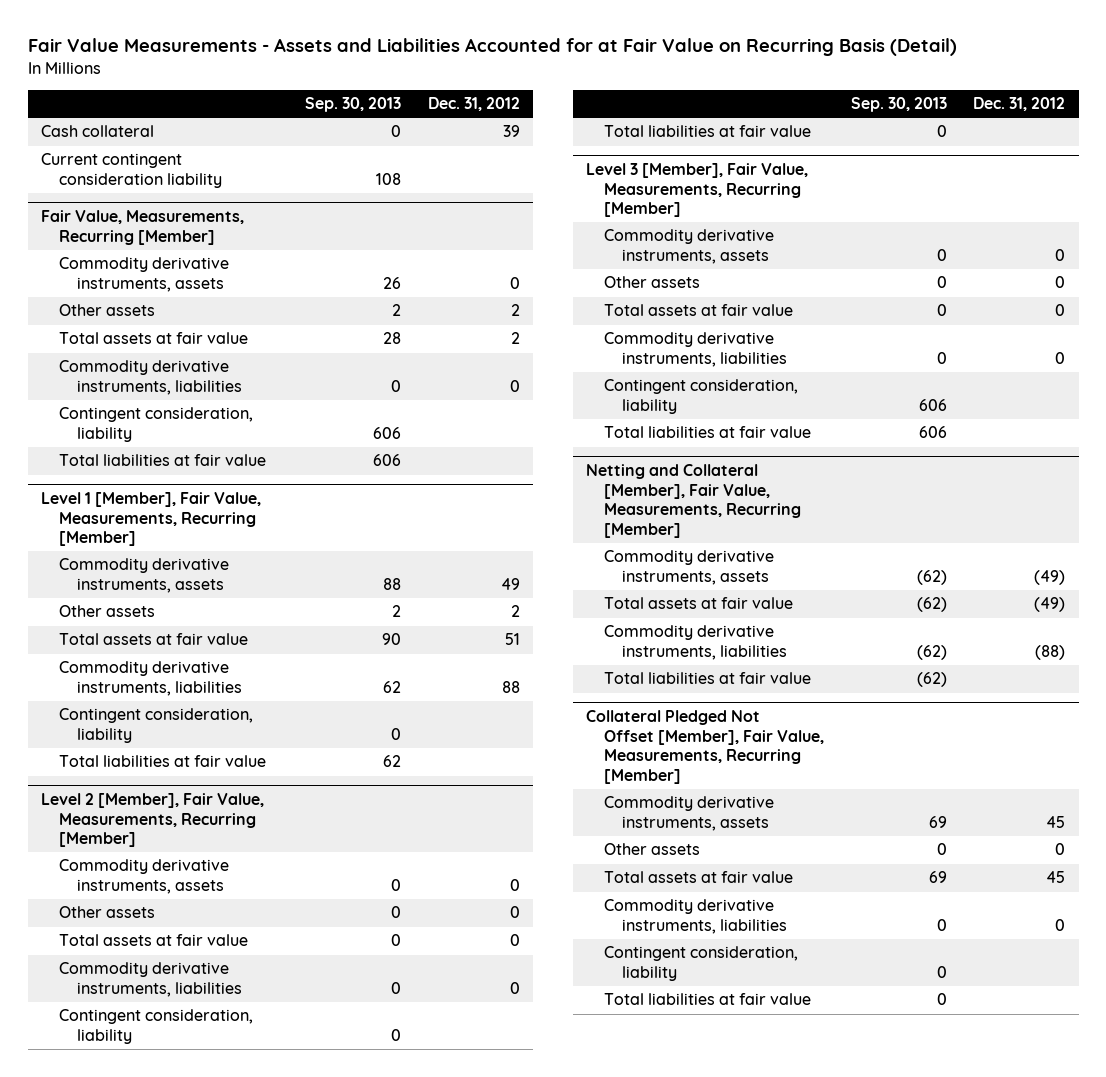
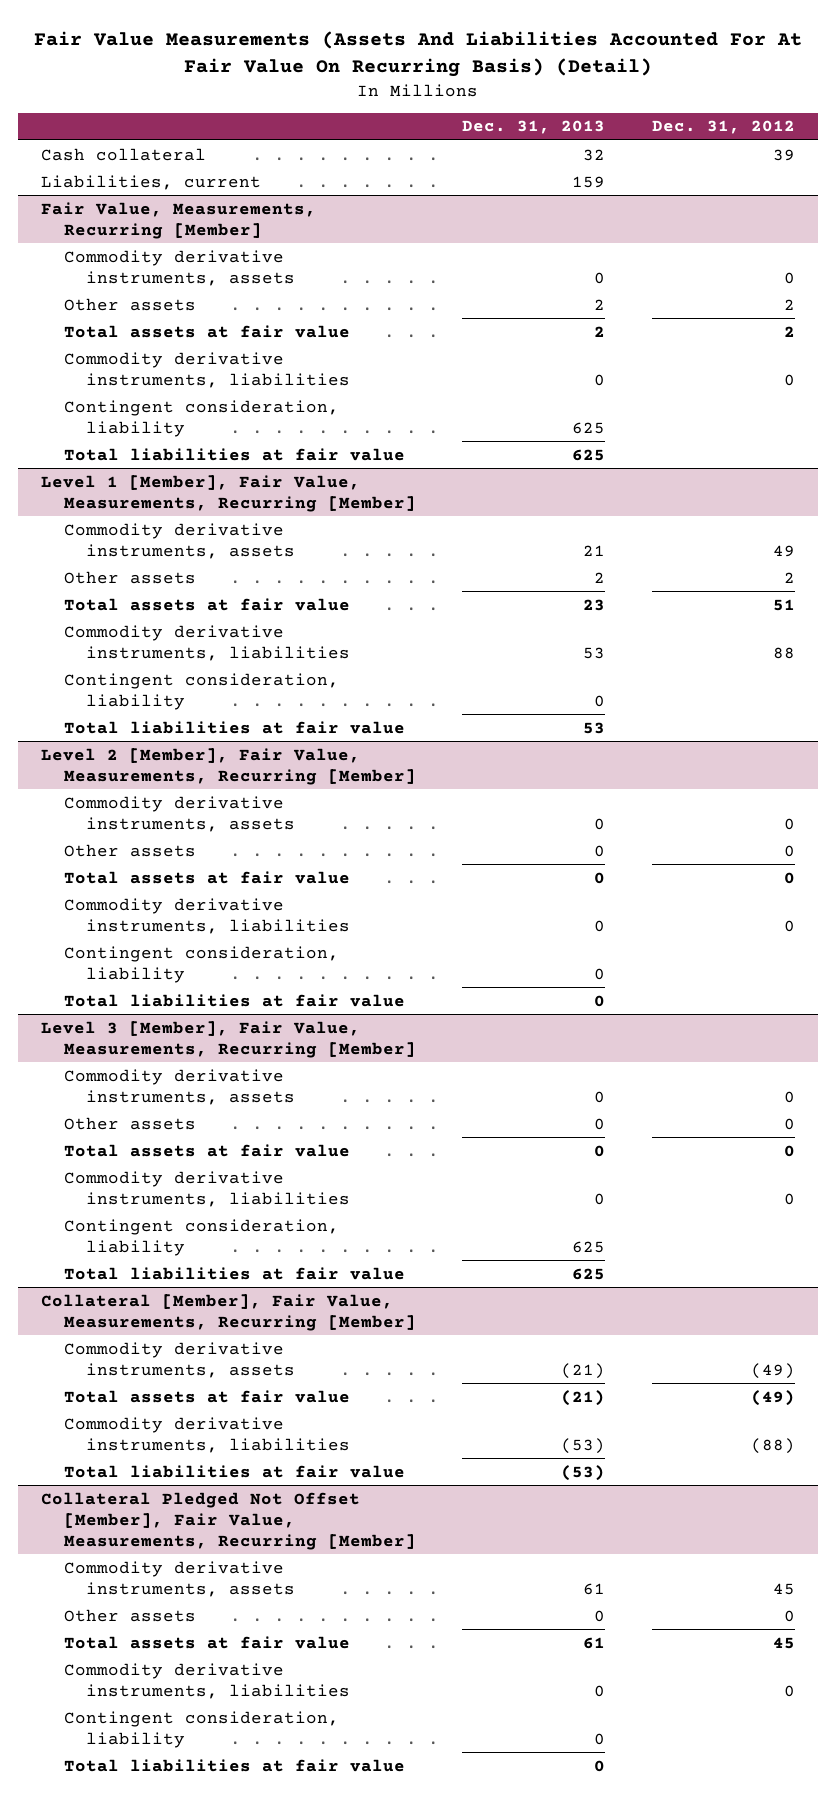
[27,38,957,57] Fair Value Measurements - Assets and Liabilities Accounted for at Fair Value on Recurring Basis (Detail) -> [34,31,803,78] Fair Value Measurements (Assets And Liabilities Accounted For At Fair Value On Recurring Basis) (Detail)
[305,97,402,113] Sep. 30, 2013 -> none
none -> [462,120,606,135] Dec. 31, 2013
[41,153,222,189] Current contingent consideration liability -> [41,174,262,190] Liabilities, current
[586,464,802,538] Netting and Collateral [Member], Fair Value, Measurements, Recurring [Member] -> [41,1293,416,1331] Collateral [Member], Fair Value, Measurements, Recurring [Member]

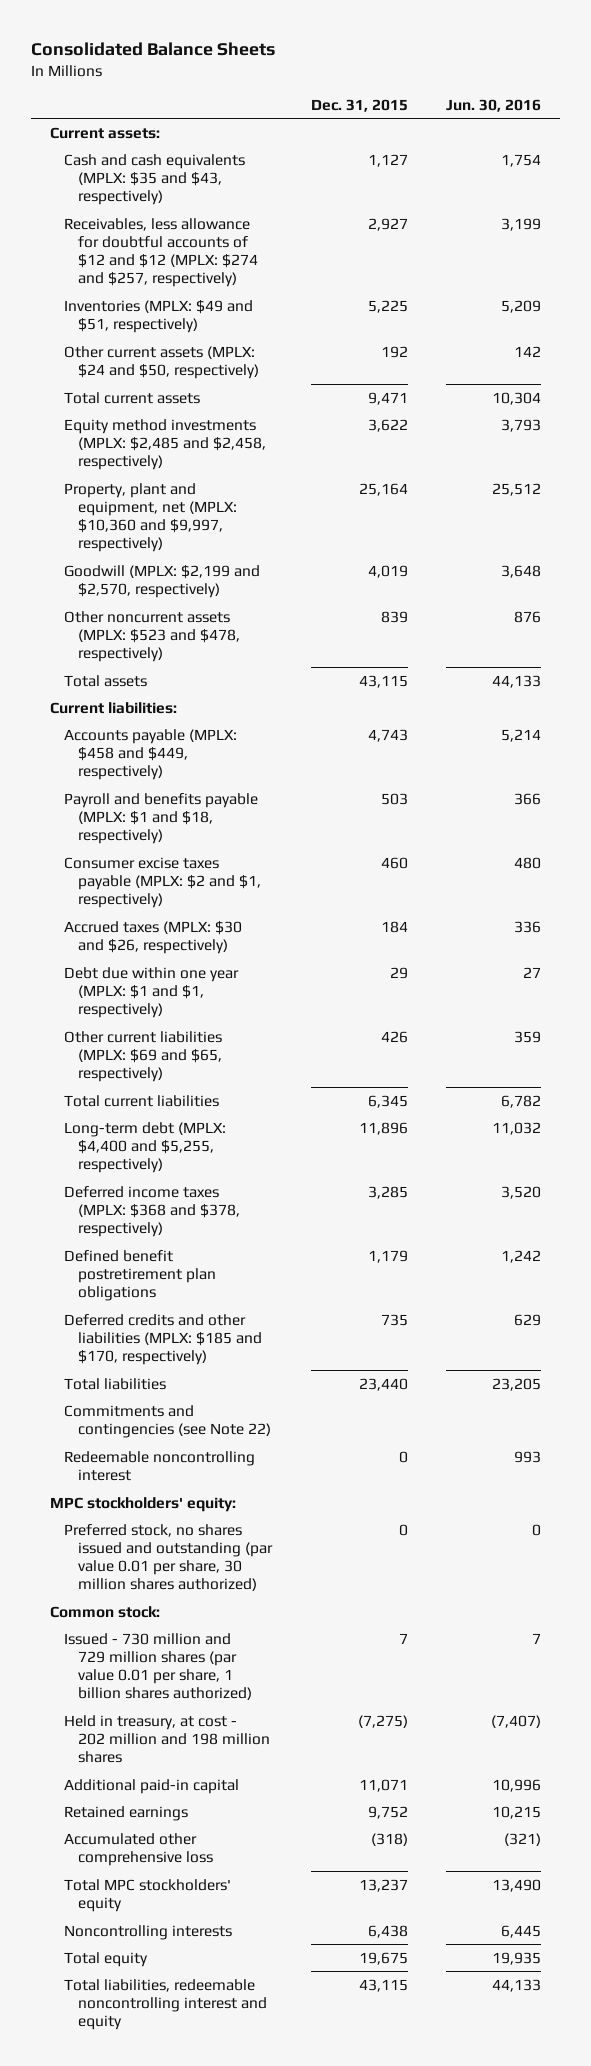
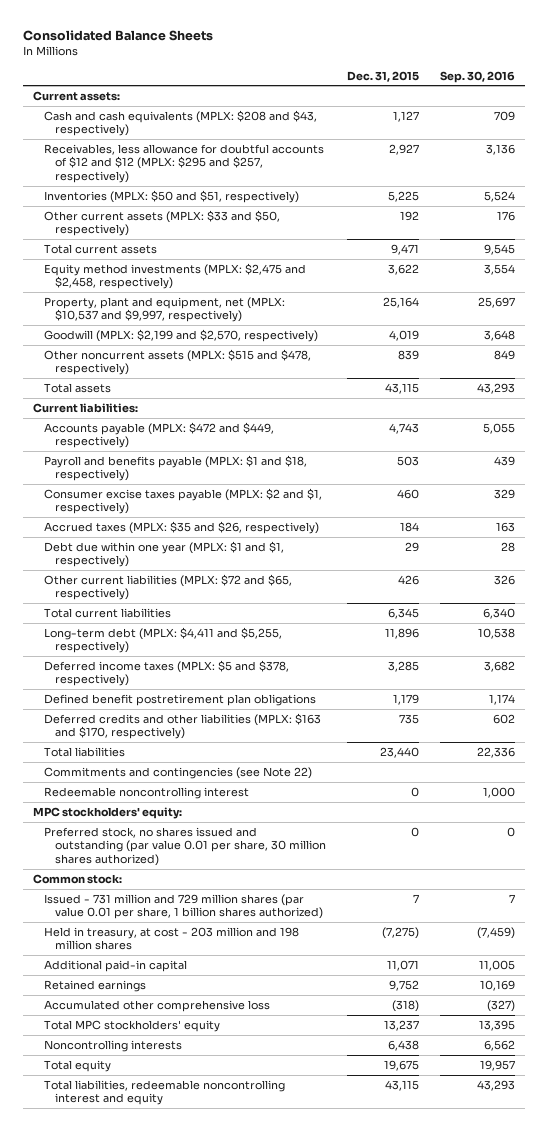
[446,98,542,112] Jun. 30, 2016 -> none
none -> [439,70,515,83] Sep. 30, 2016
[64,153,246,205] Cash and cash equivalents (MPLX: $35 and $43, respectively) -> [43,109,317,137] Cash and cash equivalents (MPLX: $208 and $43, respectively)
[64,217,259,288] Receivables, less allowance for doubtful accounts of $12 and $12 (MPLX: $274 and $257, respectively) -> [43,143,324,183] Receivables, less allowance for doubtful accounts of $12 and $12 (MPLX: $295 and $257, respectively)
[64,299,254,333] Inventories (MPLX: $49 and $51, respectively) -> [43,189,299,203] Inventories (MPLX: $50 and $51, respectively)
[64,345,260,379] Other current assets (MPLX: $24 and $50, respectively) -> [43,209,280,237] Other current assets (MPLX: $33 and $50, respectively)
[64,418,267,470] Equity method investments (MPLX: $2,485 and $2,458, respectively) -> [43,262,306,290] Equity method investments (MPLX: $2,475 and $2,458, respectively)
[64,482,238,553] Property, plant and equipment, net (MPLX: $10,360 and $9,997, respectively) -> [43,296,285,323] Property, plant and equipment, net (MPLX: $10,537 and $9,997, respectively)
[64,610,241,662] Other noncurrent assets (MPLX: $523 and $478, respectively) -> [43,348,311,376] Other noncurrent assets (MPLX: $515 and $478, respectively)
[64,728,238,780] Accounts payable (MPLX: $458 and $449, respectively) -> [43,421,274,449] Accounts payable (MPLX: $472 and $449, respectively)
[64,920,243,954] Accrued taxes (MPLX: $30 and $26, respectively) -> [43,520,319,534] Accrued taxes (MPLX: $35 and $26, respectively)
[64,1030,223,1082] Other current liabilities (MPLX: $69 and $65, respectively) -> [43,573,292,601] Other current liabilities (MPLX: $72 and $65, respectively)
[64,1121,227,1173] Long-term debt (MPLX: $4,400 and $5,255, respectively) -> [43,626,282,654] Long-term debt (MPLX: $4,411 and $5,255, respectively)
[64,1185,241,1237] Deferred income taxes (MPLX: $368 and $378, respectively) -> [43,659,289,687] Deferred income taxes (MPLX: $5 and $378, respectively)
[64,1313,263,1365] Deferred credits and other liabilities (MPLX: $185 and $170, respectively) -> [43,712,321,740] Deferred credits and other liabilities (MPLX: $163 and $170, respectively)
[64,1632,253,1701] Issued - 730 million and 729 million shares (par value 0.01 per share, 1 billion shares authorized) -> [43,893,323,920] Issued - 731 million and 729 million shares (par value 0.01 per share, 1 billion shares authorized)
[64,1714,271,1763] Held in treasury, at cost - 202 million and 198 million shares -> [43,926,299,951] Held in treasury, at cost - 203 million and 198 million shares

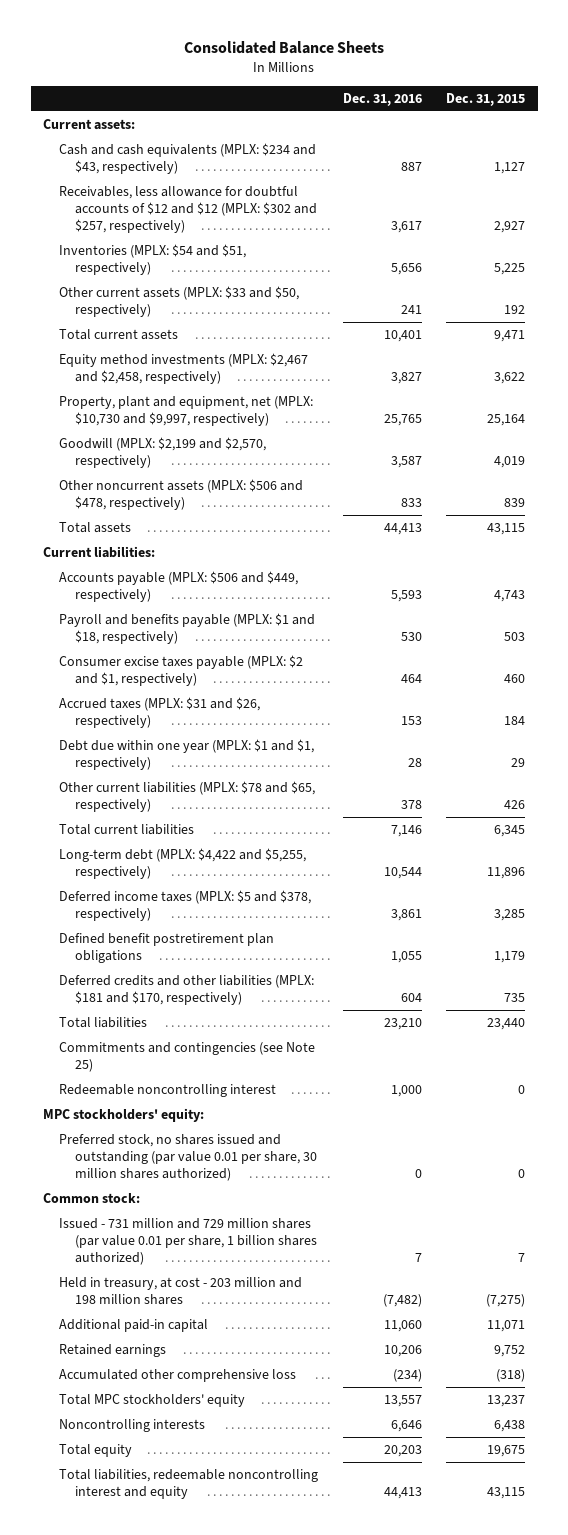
[439,70,515,83] Sep. 30, 2016 -> none
none -> [342,92,422,106] Dec. 31, 2016
[43,109,317,137] Cash and cash equivalents (MPLX: $208 and $43, respectively) -> [59,143,317,174] Cash and cash equivalents (MPLX: $234 and $43, respectively)
[43,143,324,183] Receivables, less allowance for doubtful accounts of $12 and $12 (MPLX: $295 and $257, respectively) -> [59,186,318,233] Receivables, less allowance for doubtful accounts of $12 and $12 (MPLX: $302 and $257, respectively)
[43,189,299,203] Inventories (MPLX: $50 and $51, respectively) -> [59,244,247,275] Inventories (MPLX: $54 and $51, respectively)
[43,262,306,290] Equity method investments (MPLX: $2,475 and $2,458, respectively) -> [59,353,309,384] Equity method investments (MPLX: $2,467 and $2,458, respectively)
[43,296,285,323] Property, plant and equipment, net (MPLX: $10,537 and $9,997, respectively) -> [59,396,314,426] Property, plant and equipment, net (MPLX: $10,730 and $9,997, respectively)
[43,348,311,376] Other noncurrent assets (MPLX: $515 and $478, respectively) -> [59,479,304,510] Other noncurrent assets (MPLX: $506 and $478, respectively)
[43,421,274,449] Accounts payable (MPLX: $472 and $449, respectively) -> [59,571,299,602] Accounts payable (MPLX: $506 and $449, respectively)
[43,520,319,534] Accrued taxes (MPLX: $35 and $26, respectively) -> [59,697,261,728] Accrued taxes (MPLX: $31 and $26, respectively)
[43,573,292,601] Other current liabilities (MPLX: $72 and $65, respectively) -> [59,781,316,812] Other current liabilities (MPLX: $78 and $65, respectively)
[43,626,282,654] Long-term debt (MPLX: $4,411 and $5,255, respectively) -> [59,848,307,879] Long-term debt (MPLX: $4,422 and $5,255, respectively)
[43,712,321,740] Deferred credits and other liabilities (MPLX: $163 and $170, respectively) -> [59,975,315,1005] Deferred credits and other liabilities (MPLX: $181 and $170, respectively)
[43,766,312,779] Commitments and contingencies (see Note 22) -> [59,1042,316,1072] Commitments and contingencies (see Note 25)

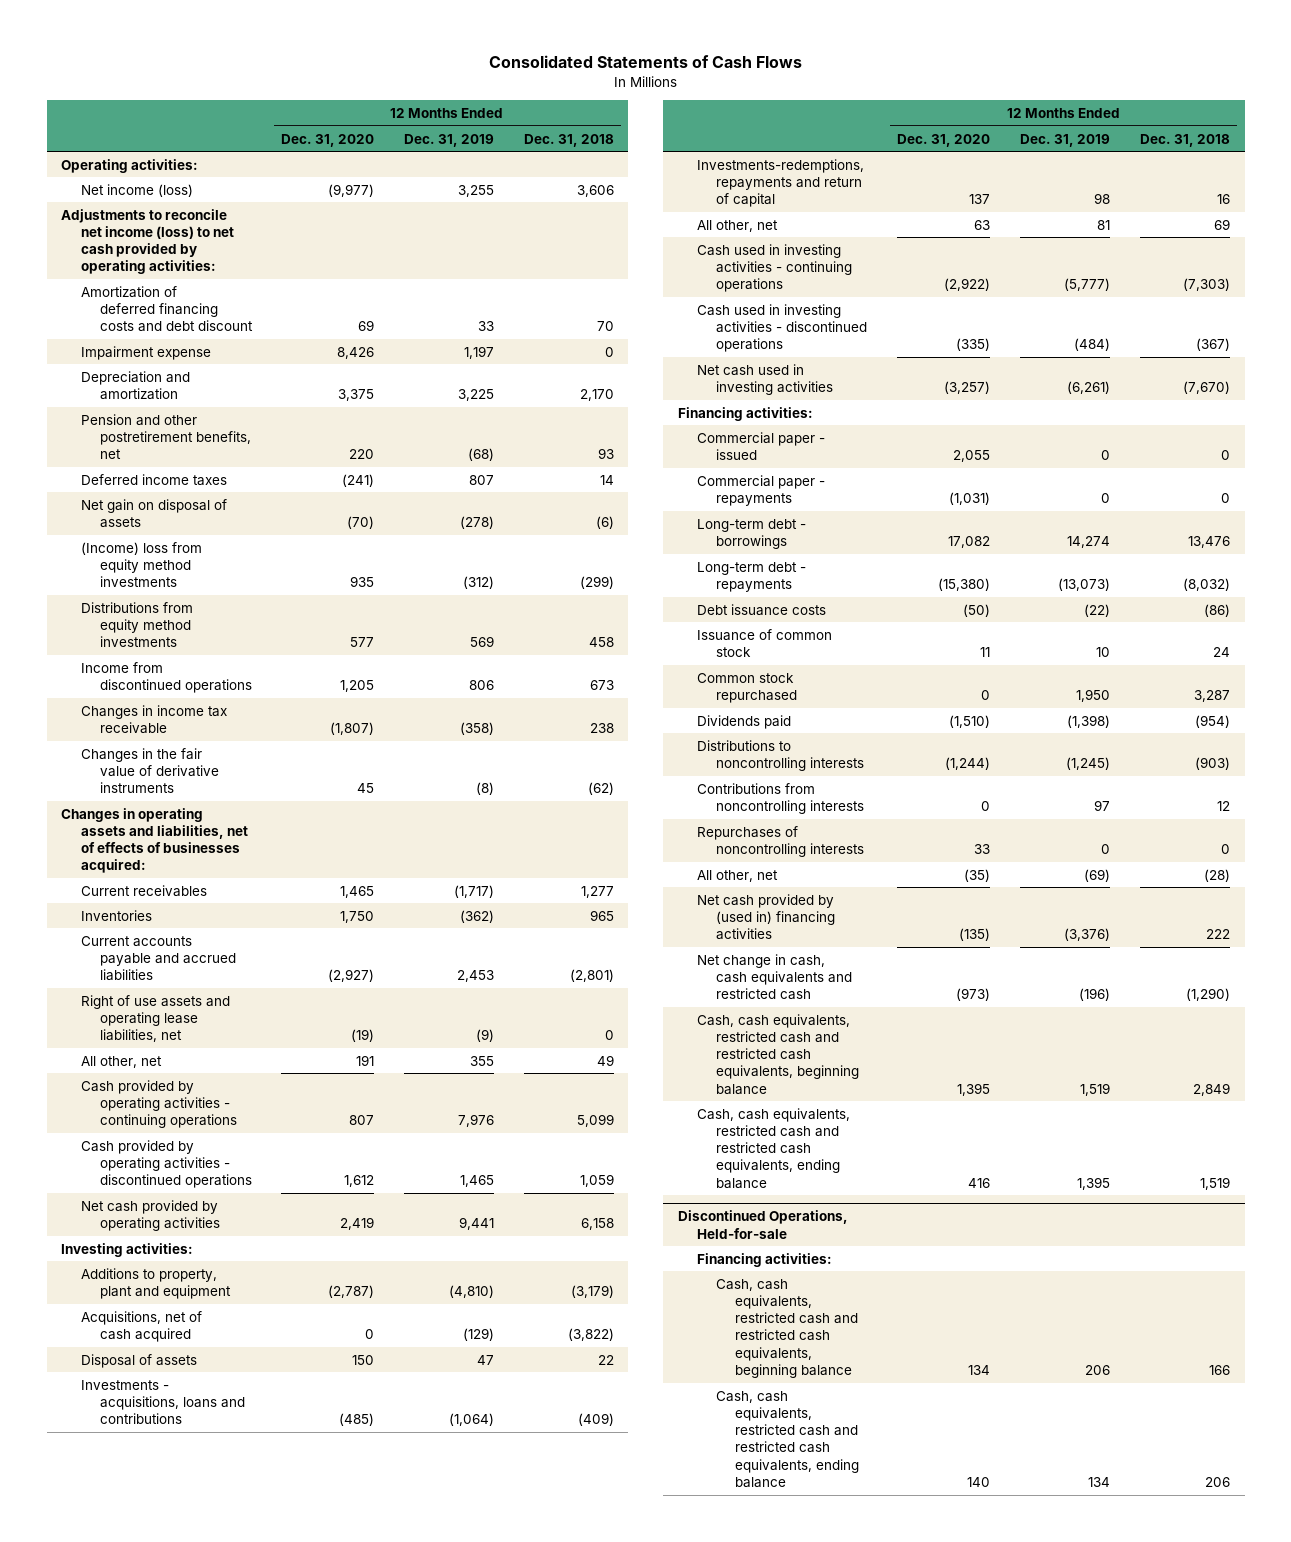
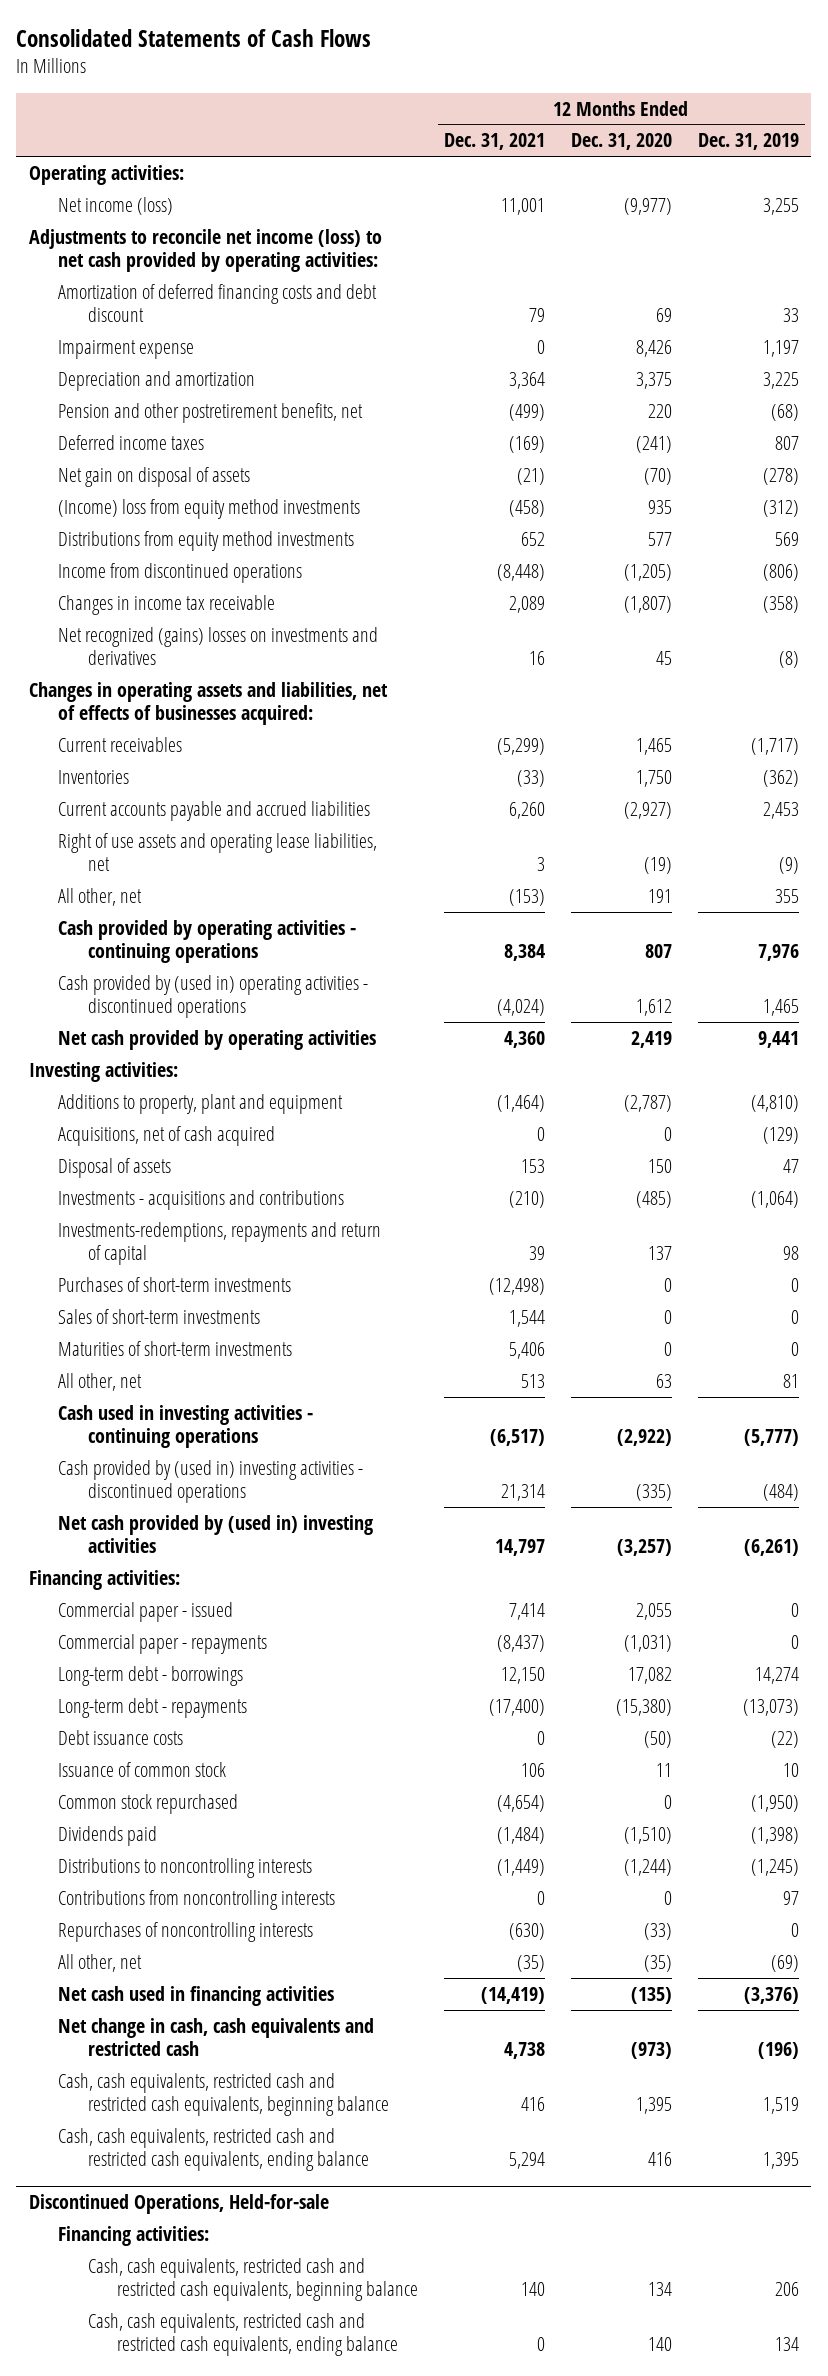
[523,133,614,147] Dec. 31, 2018 -> none
none -> [444,133,546,151] Dec. 31, 2021
[340,679,375,692] 1,205 -> [623,563,672,581] (1,205)
[468,679,494,690] 806 -> [762,563,799,581] (806)
[80,747,219,794] Changes in the fair value of derivative instruments -> [58,626,379,665] Net recognized (gains) losses on investments and derivatives
[80,1139,252,1189] Cash provided by operating activities - discontinued operations -> [58,974,369,1018] Cash provided by (used in) operating activities - discontinued operations
[80,1379,245,1425] Investments - acquisitions, loans and contributions -> [58,1189,345,1210] Investments - acquisitions and contributions
none -> [58,1276,292,1292] Purchases of short-term investments
none -> [58,1308,261,1324] Sales of short-term investments
none -> [58,1340,293,1356] Maturities of short-term investments
[696,303,867,353] Cash used in investing activities - discontinued operations -> [58,1459,364,1503] Cash provided by (used in) investing activities - discontinued operations
[696,363,833,395] Net cash used in investing activities -> [58,1514,374,1553] Net cash provided by (used in) investing activities
[1076,688,1111,702] 1,950 -> [750,1794,799,1812] (1,950)
[974,843,991,854] 33 -> [643,1922,672,1940] (33)
[696,893,835,941] Net cash provided by (used in) financing activities -> [58,1985,335,2006] Net cash used in financing activities

